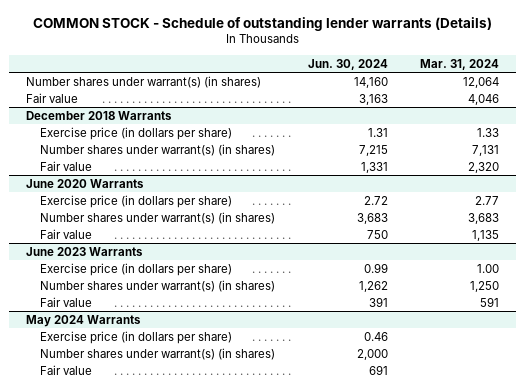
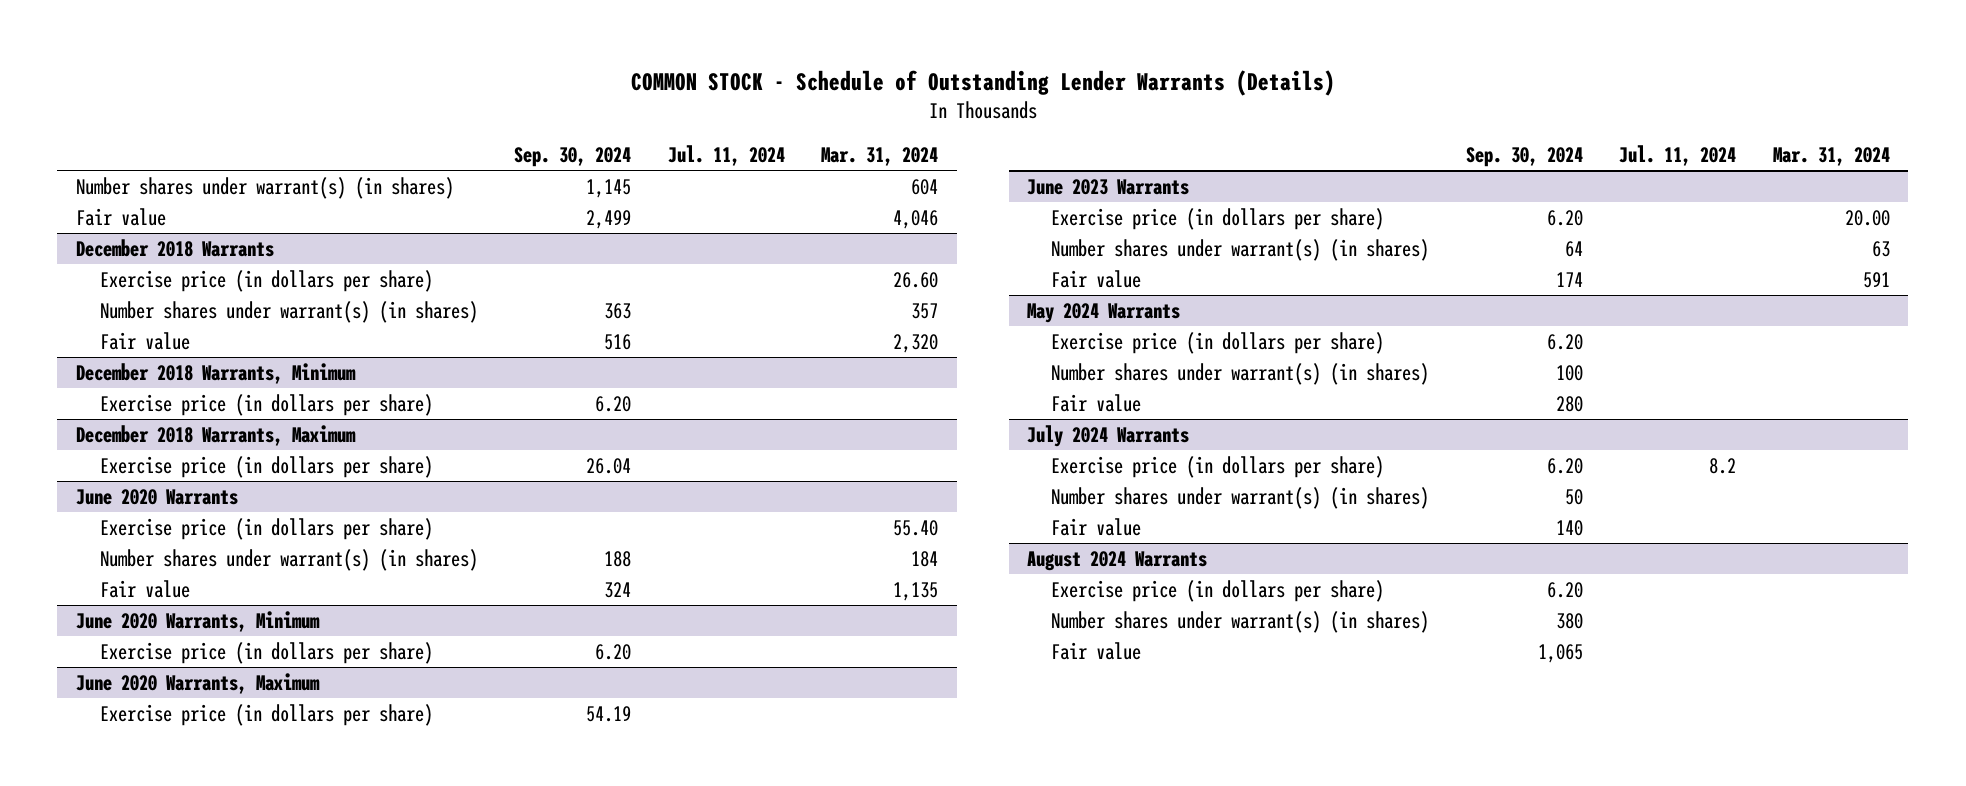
[32,16,492,31] COMMON STOCK - Schedule of outstanding lender warrants (Details) -> [630,70,1335,97] COMMON STOCK - Schedule of Outstanding Lender Warrants (Details)
[307,58,388,70] Jun. 30, 2024 -> none
none -> [514,147,632,168] Sep. 30, 2024
none -> [667,145,785,167] Jul. 11, 2024
[463,76,500,88] 12,064 -> [911,178,939,195] 604
[477,127,500,137] 1.33 -> [893,271,939,288] 26.60
[472,144,500,156] 7,131 -> [911,302,939,319] 357
none -> [75,362,356,384] December 2018 Warrants, Minimum
none -> [99,393,433,416] Exercise price (in dollars per share)
none -> [75,424,356,446] December 2018 Warrants, Maximum
none -> [99,455,433,478] Exercise price (in dollars per share)
[475,195,500,205] 2.77 -> [893,519,939,536] 55.40
[468,212,500,224] 3,683 -> [911,550,939,567] 184
none -> [75,610,320,632] June 2020 Warrants, Minimum
none -> [99,641,433,664] Exercise price (in dollars per share)
none -> [75,672,320,694] June 2020 Warrants, Maximum
none -> [99,703,433,726] Exercise price (in dollars per share)
[477,263,500,273] 1.00 -> [1844,209,1890,226] 20.00
[470,280,500,292] 1,250 -> [1871,240,1890,257] 63
none -> [1027,424,1190,447] July 2024 Warrants
none -> [1051,455,1385,478] Exercise price (in dollars per share)
none -> [1051,486,1430,509] Number shares under warrant(s) (in shares)
none -> [1051,517,1142,536] Fair value
none -> [1027,550,1208,571] August 2024 Warrants
none -> [1051,579,1385,602] Exercise price (in dollars per share)
none -> [1051,610,1430,633] Number shares under warrant(s) (in shares)
none -> [1051,641,1142,660] Fair value

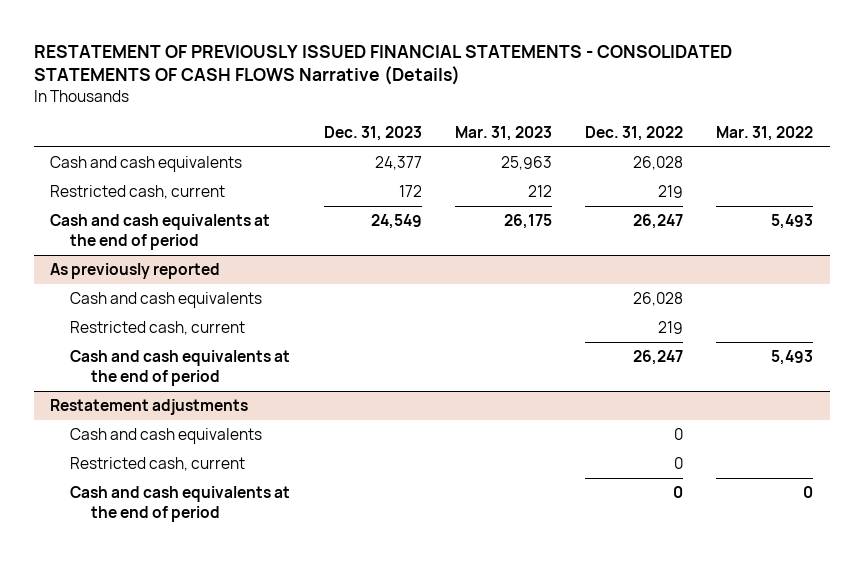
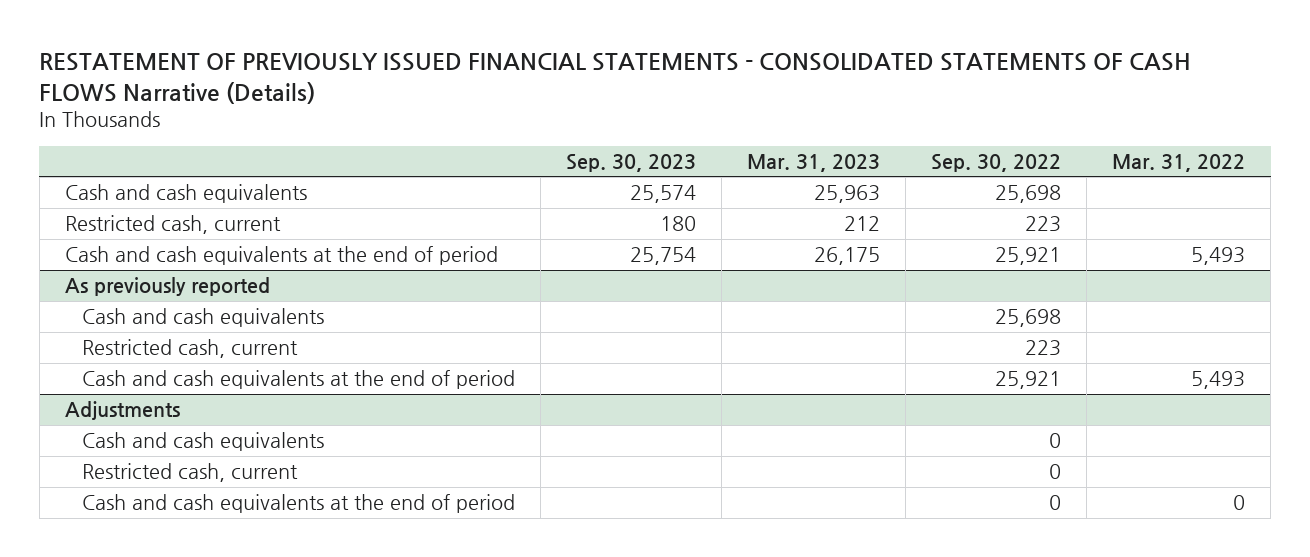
[323,125,422,141] Dec. 31, 2023 -> none
[584,125,683,141] Dec. 31, 2022 -> none
none -> [565,153,696,172] Sep. 30, 2023
none -> [930,153,1061,172] Sep. 30, 2022
[50,399,249,416] Restatement adjustments -> [64,401,180,421] Adjustments

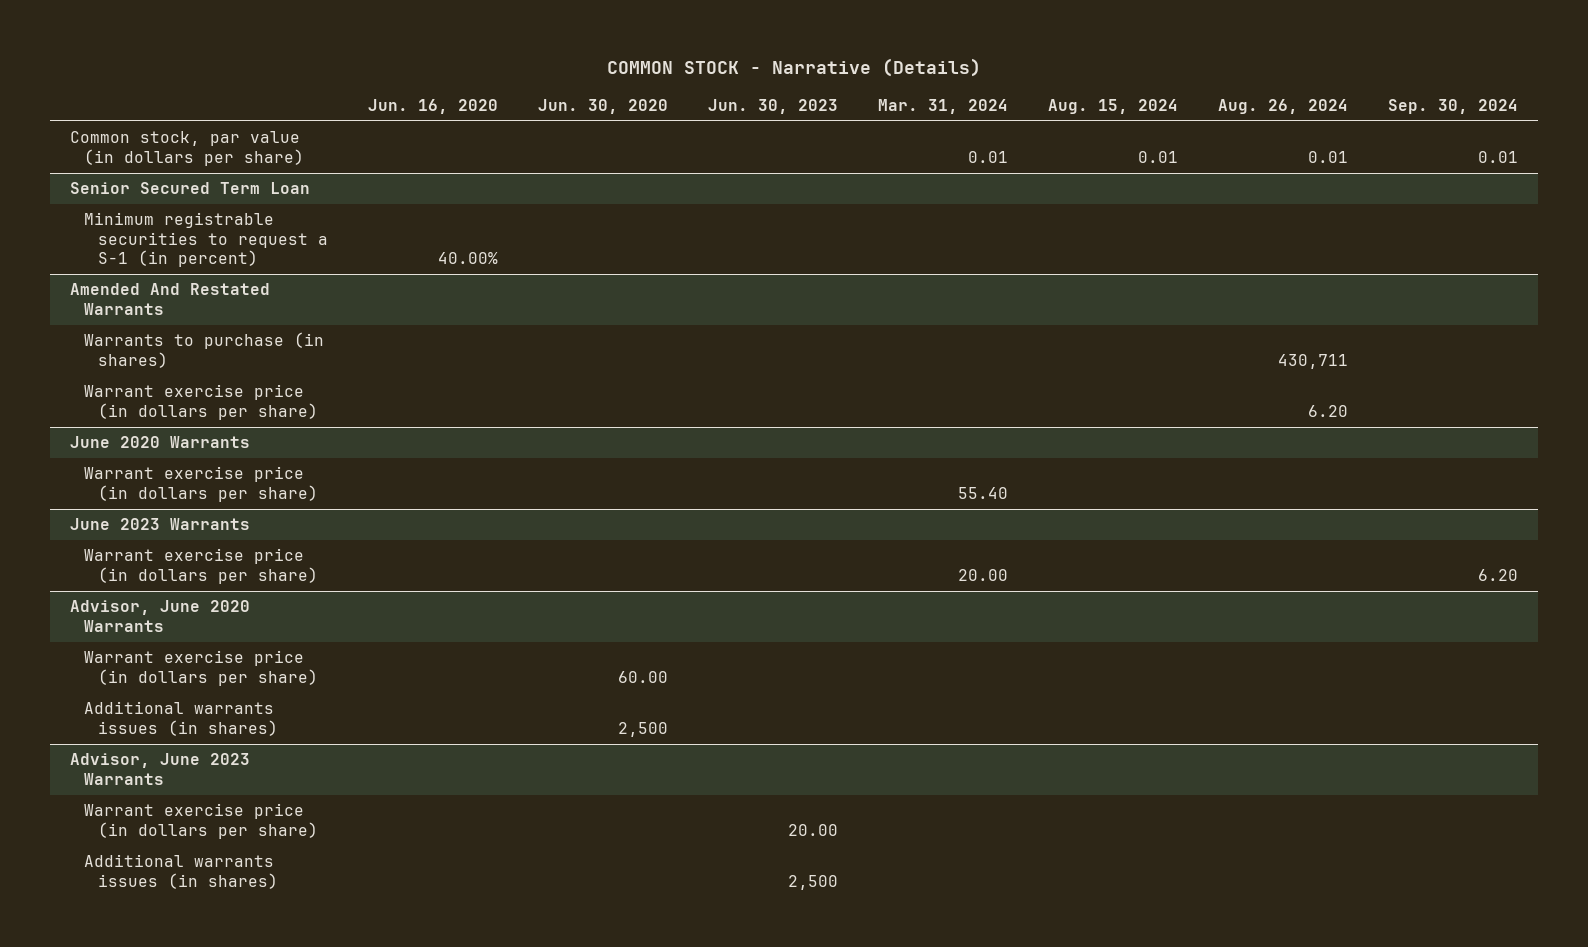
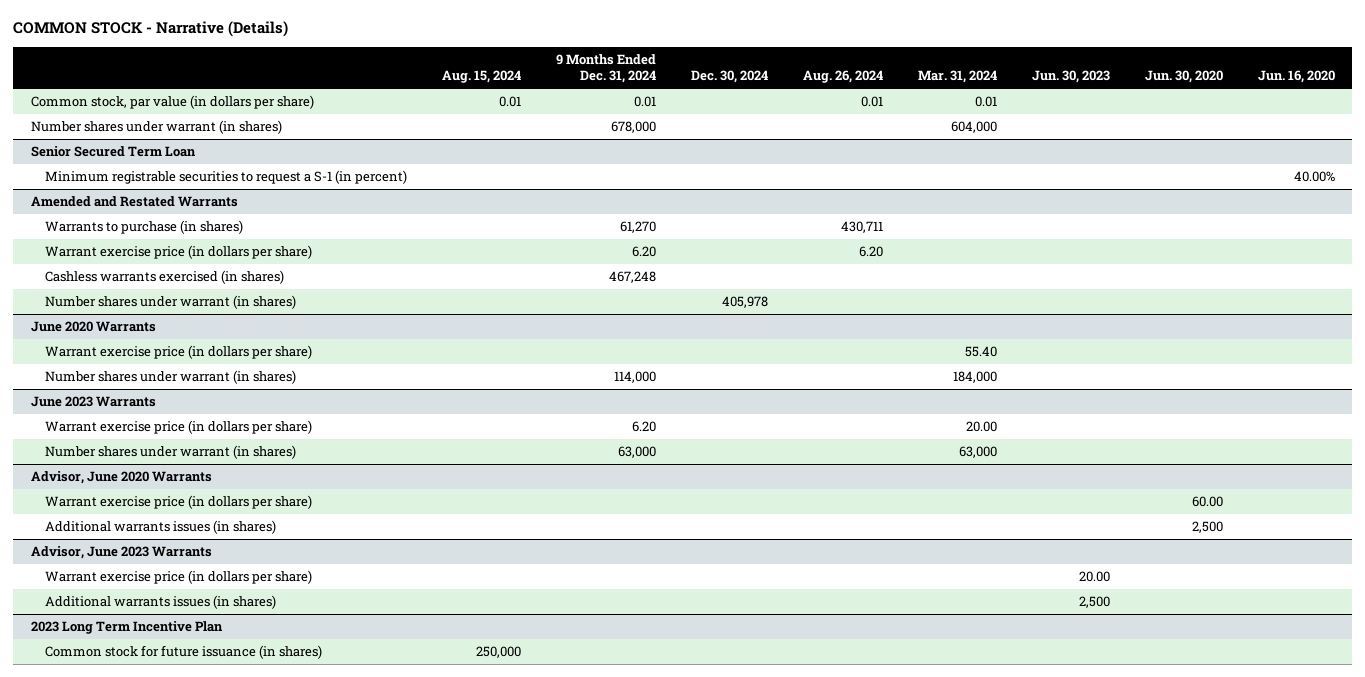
[1387,98,1518,114] Sep. 30, 2024 -> none
none -> [555,53,656,84] 9 Months Ended Dec. 31, 2024
none -> [690,70,768,84] Dec. 30, 2024
none -> [30,120,282,135] Number shares under warrant (in shares)
[70,283,271,315] Amended And Restated Warrants -> [30,196,238,208] Amended and Restated Warrants
none -> [44,270,284,285] Cashless warrants exercised (in shares)
none -> [44,295,296,310] Number shares under warrant (in shares)
none -> [44,370,296,385] Number shares under warrant (in shares)
none -> [44,445,296,460] Number shares under warrant (in shares)
none -> [30,621,223,635] 2023 Long Term Incentive Plan
none -> [44,645,322,660] Common stock for future issuance (in shares)

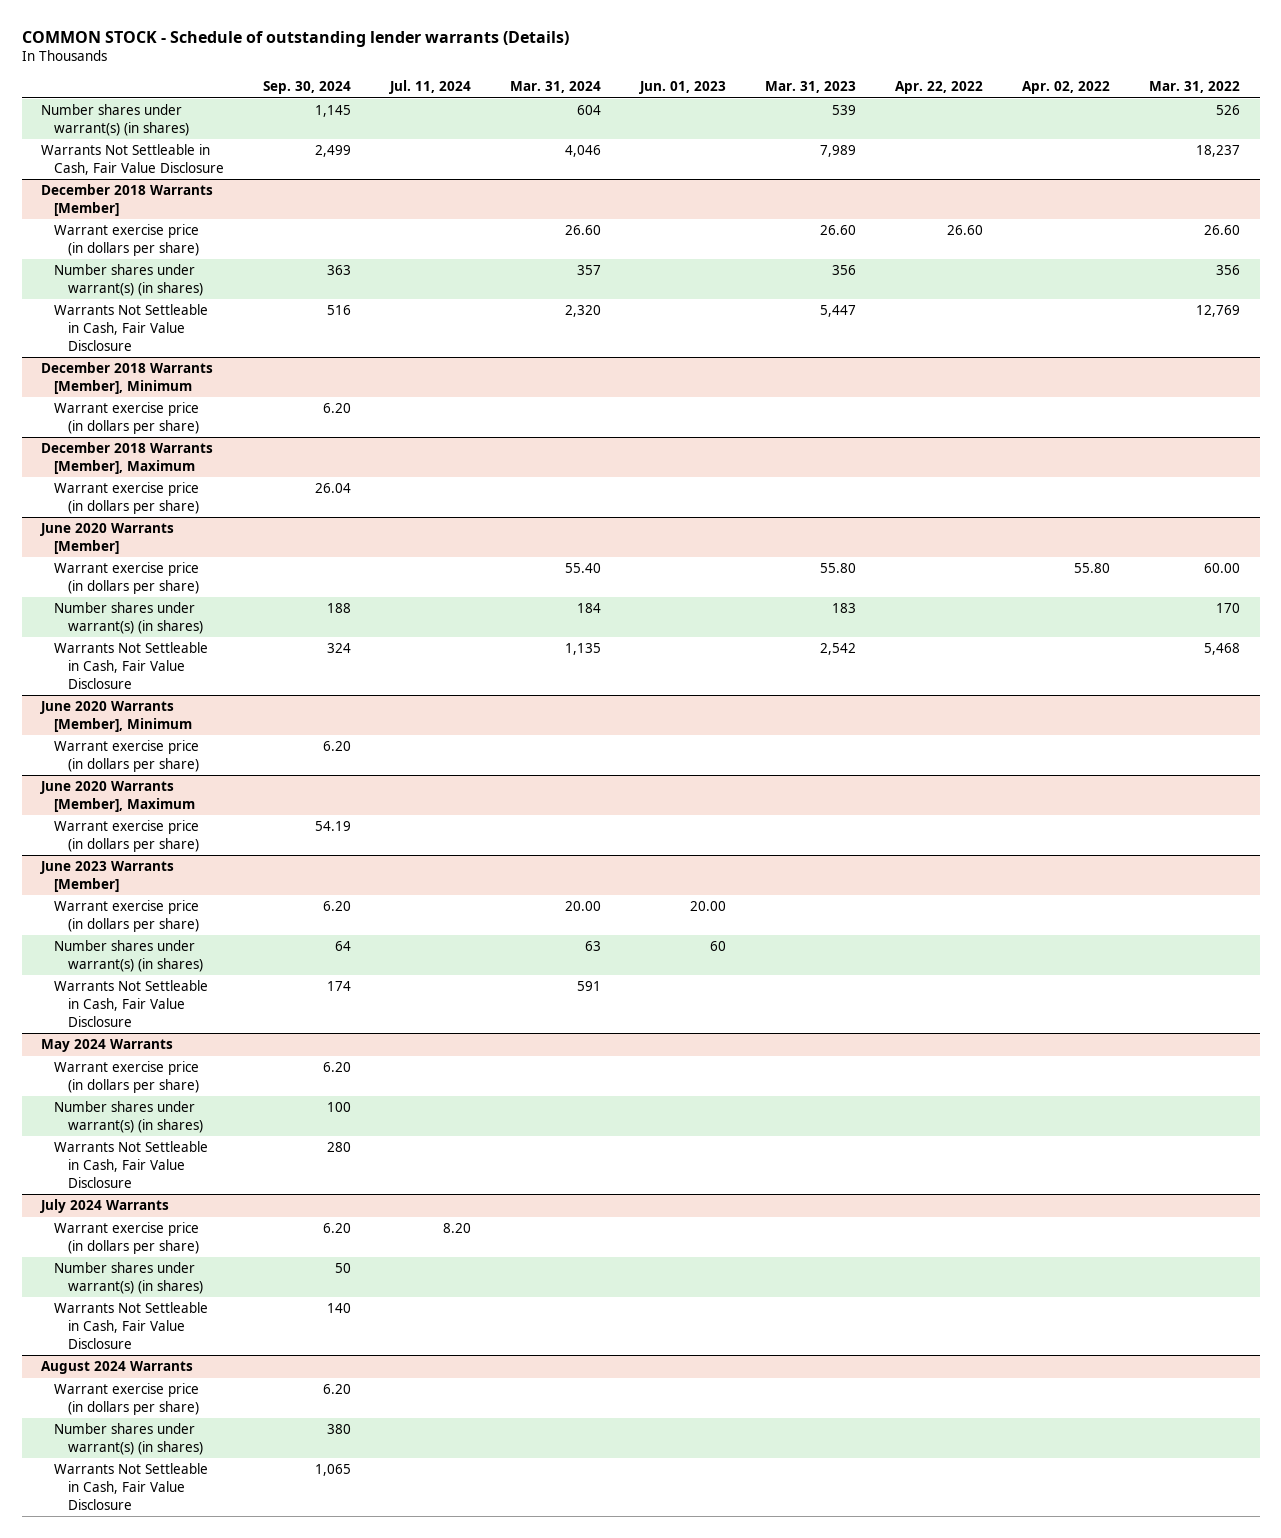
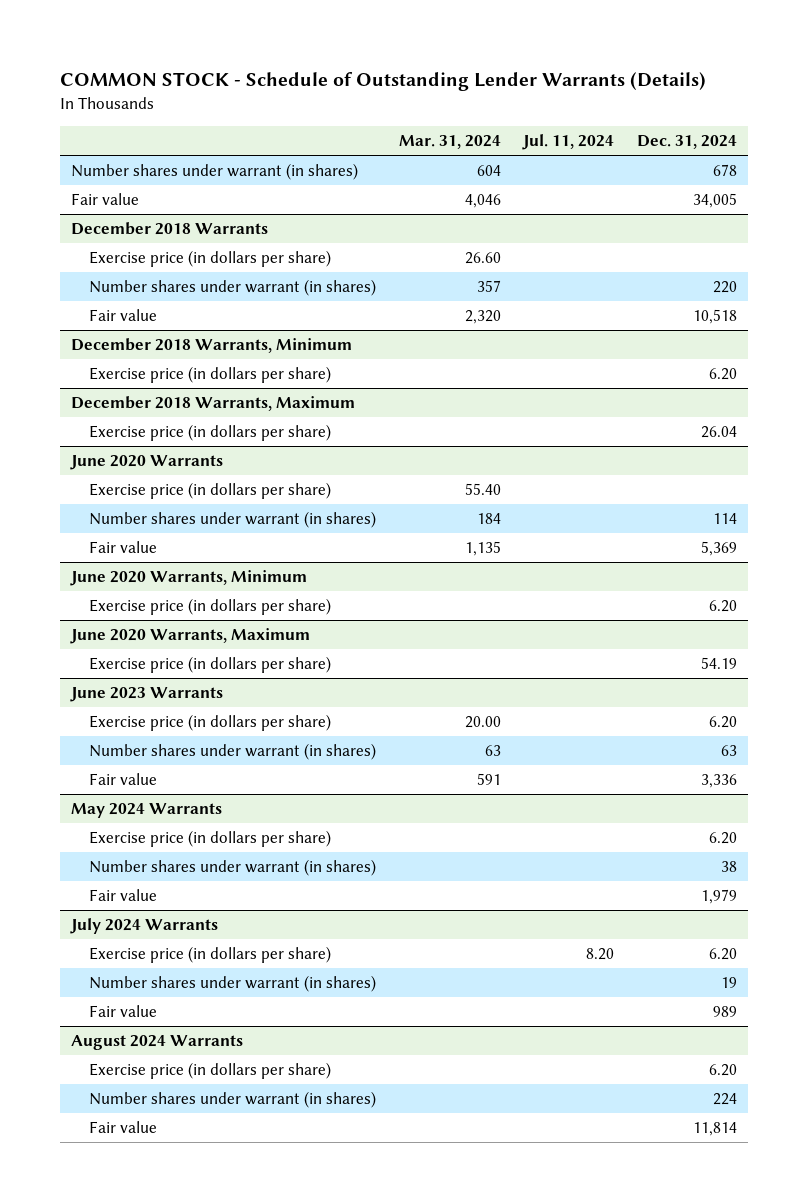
[21,30,569,47] COMMON STOCK - Schedule of outstanding lender warrants (Details) -> [59,72,706,92] COMMON STOCK - Schedule of Outstanding Lender Warrants (Details)
[263,81,352,95] Sep. 30, 2024 -> none
[639,81,727,95] Jun. 01, 2023 -> none
[765,81,857,94] Mar. 31, 2023 -> none
[895,81,984,95] Apr. 22, 2022 -> none
[1022,81,1111,95] Apr. 02, 2022 -> none
[1149,81,1241,94] Mar. 31, 2022 -> none
none -> [636,135,737,150] Dec. 31, 2024
[41,104,190,137] Number shares under warrant(s) (in shares) -> [71,163,359,181] Number shares under warrant (in shares)
[41,144,225,176] Warrants Not Settleable in Cash, Fair Value Disclosure -> [71,193,140,206] Fair value
[41,184,214,217] December 2018 Warrants [Member] -> [71,222,269,236] December 2018 Warrants
[54,224,200,257] Warrant exercise price (in dollars per share) -> [88,250,331,268] Exercise price (in dollars per share)
[54,264,203,297] Number shares under warrant(s) (in shares) -> [88,279,376,297] Number shares under warrant (in shares)
[54,304,209,351] Warrants Not Settleable in Cash, Fair Value Disclosure -> [88,309,157,322] Fair value
[41,362,214,395] December 2018 Warrants [Member], Minimum -> [71,338,353,354] December 2018 Warrants, Minimum
[54,402,200,435] Warrant exercise price (in dollars per share) -> [88,366,331,384] Exercise price (in dollars per share)
[41,442,214,475] December 2018 Warrants [Member], Maximum -> [71,396,356,412] December 2018 Warrants, Maximum
[54,482,200,515] Warrant exercise price (in dollars per share) -> [88,424,331,442] Exercise price (in dollars per share)
[40,523,175,555] June 2020 Warrants [Member] -> [70,455,224,471] June 2020 Warrants
[54,562,200,595] Warrant exercise price (in dollars per share) -> [88,482,331,500] Exercise price (in dollars per share)
[54,602,203,635] Number shares under warrant(s) (in shares) -> [88,511,376,529] Number shares under warrant (in shares)
[54,642,209,689] Warrants Not Settleable in Cash, Fair Value Disclosure -> [88,541,157,554] Fair value
[40,701,193,733] June 2020 Warrants [Member], Minimum -> [70,570,308,587] June 2020 Warrants, Minimum
[54,740,200,773] Warrant exercise price (in dollars per share) -> [88,598,331,616] Exercise price (in dollars per share)
[40,781,196,813] June 2020 Warrants [Member], Maximum -> [70,628,311,645] June 2020 Warrants, Maximum
[54,820,200,853] Warrant exercise price (in dollars per share) -> [88,656,331,674] Exercise price (in dollars per share)
[40,861,175,893] June 2023 Warrants [Member] -> [70,687,224,703] June 2023 Warrants
[54,900,200,933] Warrant exercise price (in dollars per share) -> [88,714,331,732] Exercise price (in dollars per share)
[54,940,203,973] Number shares under warrant(s) (in shares) -> [88,743,376,761] Number shares under warrant (in shares)
[54,980,209,1027] Warrants Not Settleable in Cash, Fair Value Disclosure -> [88,773,157,786] Fair value
[54,1061,200,1094] Warrant exercise price (in dollars per share) -> [88,830,331,848] Exercise price (in dollars per share)
[54,1101,203,1134] Number shares under warrant(s) (in shares) -> [88,859,376,877] Number shares under warrant (in shares)
[54,1141,209,1188] Warrants Not Settleable in Cash, Fair Value Disclosure -> [88,889,157,902] Fair value
[54,1222,200,1255] Warrant exercise price (in dollars per share) -> [88,946,331,964] Exercise price (in dollars per share)
[54,1262,203,1295] Number shares under warrant(s) (in shares) -> [88,975,376,993] Number shares under warrant (in shares)
[54,1302,209,1349] Warrants Not Settleable in Cash, Fair Value Disclosure -> [88,1005,157,1018] Fair value
[54,1383,200,1416] Warrant exercise price (in dollars per share) -> [88,1062,331,1080] Exercise price (in dollars per share)
[54,1423,203,1456] Number shares under warrant(s) (in shares) -> [88,1091,376,1109] Number shares under warrant (in shares)
[54,1463,209,1510] Warrants Not Settleable in Cash, Fair Value Disclosure -> [88,1121,157,1134] Fair value

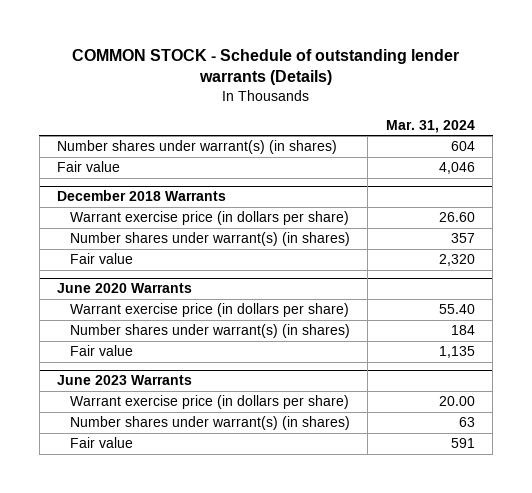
[59,72,706,92] COMMON STOCK - Schedule of Outstanding Lender Warrants (Details) -> [72,48,460,86] COMMON STOCK - Schedule of outstanding lender warrants (Details)
[522,134,615,151] Jul. 11, 2024 -> none
[636,135,737,150] Dec. 31, 2024 -> none
[71,163,359,181] Number shares under warrant (in shares) -> [57,140,338,155] Number shares under warrant(s) (in shares)
[88,250,331,268] Exercise price (in dollars per share) -> [69,211,349,226] Warrant exercise price (in dollars per share)
[88,279,376,297] Number shares under warrant (in shares) -> [69,232,350,247] Number shares under warrant(s) (in shares)
[71,338,353,354] December 2018 Warrants, Minimum -> none
[88,366,331,384] Exercise price (in dollars per share) -> none
[71,396,356,412] December 2018 Warrants, Maximum -> none
[88,424,331,442] Exercise price (in dollars per share) -> none
[88,482,331,500] Exercise price (in dollars per share) -> [69,303,349,318] Warrant exercise price (in dollars per share)
[88,511,376,529] Number shares under warrant (in shares) -> [69,324,350,339] Number shares under warrant(s) (in shares)
[70,570,308,587] June 2020 Warrants, Minimum -> none
[88,598,331,616] Exercise price (in dollars per share) -> none
[70,628,311,645] June 2020 Warrants, Maximum -> none
[88,656,331,674] Exercise price (in dollars per share) -> none
[88,714,331,732] Exercise price (in dollars per share) -> [69,395,349,410] Warrant exercise price (in dollars per share)
[88,743,376,761] Number shares under warrant (in shares) -> [69,416,350,431] Number shares under warrant(s) (in shares)
[71,803,223,819] May 2024 Warrants -> none
[88,830,331,848] Exercise price (in dollars per share) -> none
[88,859,376,877] Number shares under warrant (in shares) -> none
[88,889,157,902] Fair value -> none
[70,918,219,935] July 2024 Warrants -> none
[88,946,331,964] Exercise price (in dollars per share) -> none
[88,975,376,993] Number shares under warrant (in shares) -> none
[88,1005,157,1018] Fair value -> none
[71,1035,244,1051] August 2024 Warrants -> none
[88,1062,331,1080] Exercise price (in dollars per share) -> none
[88,1091,376,1109] Number shares under warrant (in shares) -> none
[88,1121,157,1134] Fair value -> none

